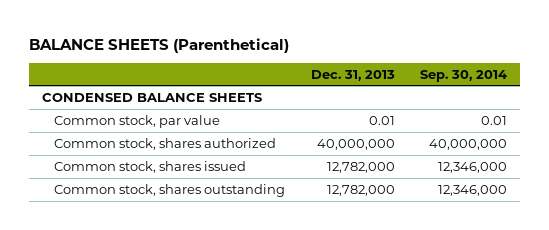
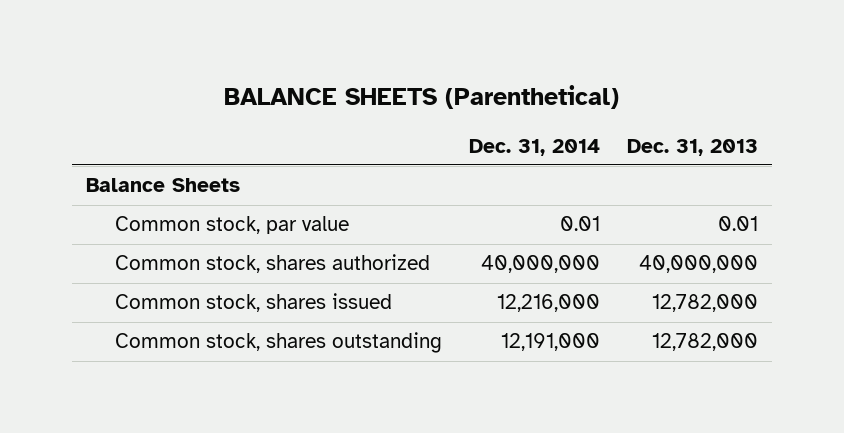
[420,69,508,82] Sep. 30, 2014 -> none
none -> [469,138,601,156] Dec. 31, 2014
[42,93,263,103] CONDENSED BALANCE SHEETS -> [85,178,240,193] Balance Sheets

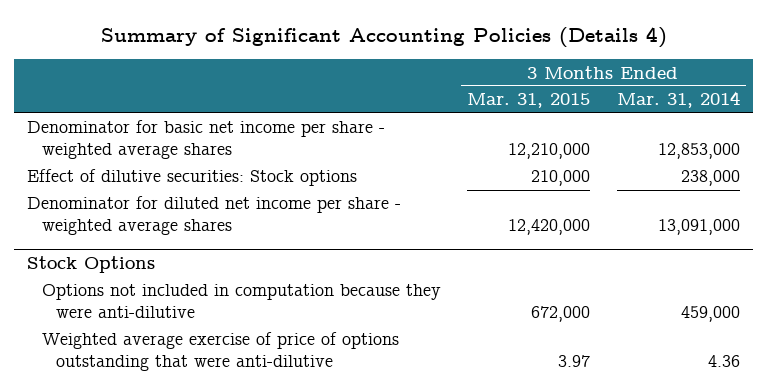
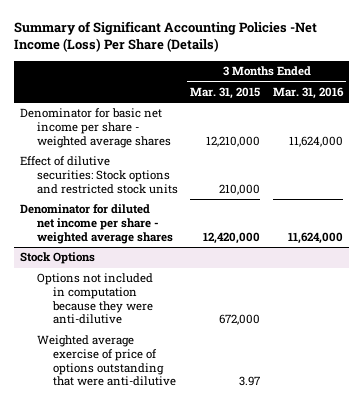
[100,26,667,48] Summary of Significant Accounting Policies (Details 4) -> [14,20,318,53] Summary of Significant Accounting Policies -Net Income (Loss) Per Share (Details)
[616,91,740,109] Mar. 31, 2014 -> none
none -> [273,86,345,99] Mar. 31, 2016
[27,169,358,187] Effect of dilutive securities: Stock options -> [20,156,178,194] Effect of dilutive securities: Stock options and restricted stock units

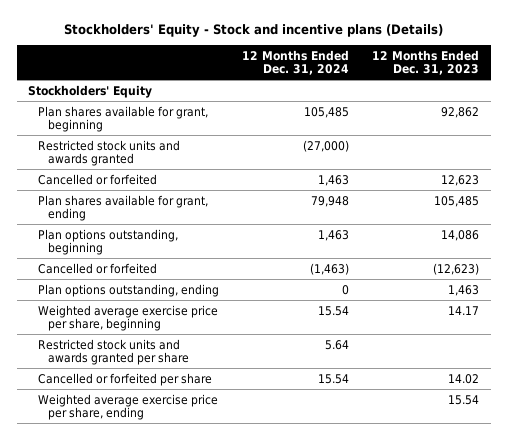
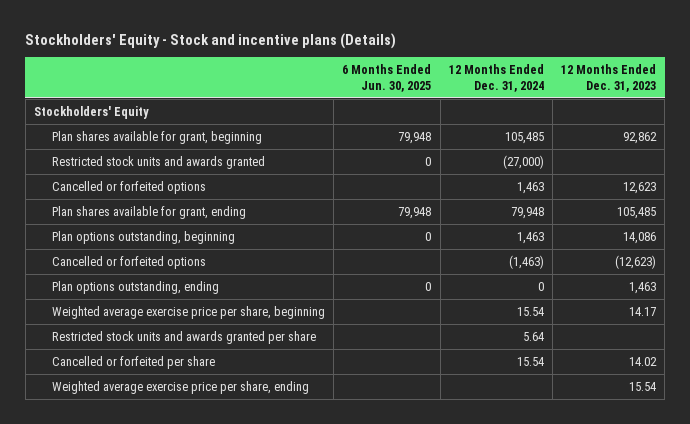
none -> [342,63,432,92] 6 Months Ended Jun. 30, 2025
[38,173,158,185] Cancelled or forfeited -> [52,180,207,194] Cancelled or forfeited options
[38,262,158,274] Cancelled or forfeited -> [52,255,207,269] Cancelled or forfeited options

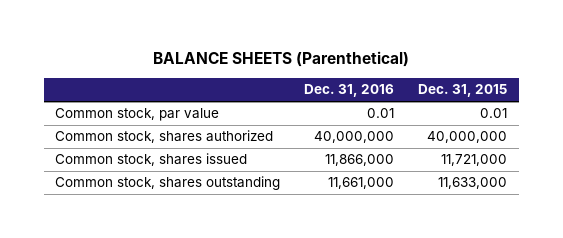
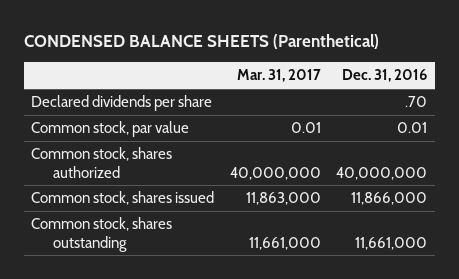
[153,51,410,68] BALANCE SHEETS (Parenthetical) -> [23,34,379,50] CONDENSED BALANCE SHEETS (Parenthetical)
[418,84,508,98] Dec. 31, 2015 -> none
none -> [236,69,321,83] Mar. 31, 2017
none -> [31,95,213,112] Declared dividends per share

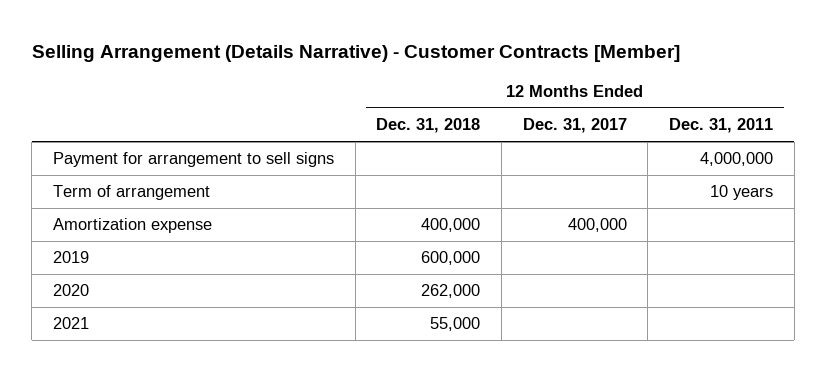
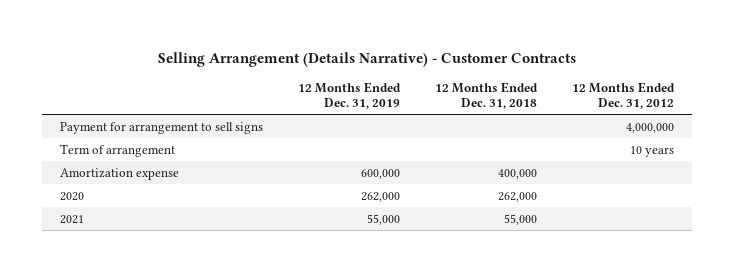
[31,44,680,62] Selling Arrangement (Details Narrative) - Customer Contracts [Member] -> [158,51,577,67] Selling Arrangement (Details Narrative) - Customer Contracts
[522,118,627,134] Dec. 31, 2017 -> none
[668,118,773,134] Dec. 31, 2011 -> none
none -> [298,81,402,109] 12 Months Ended Dec. 31, 2019
none -> [572,81,676,109] 12 Months Ended Dec. 31, 2012
[53,251,90,264] 2019 -> none

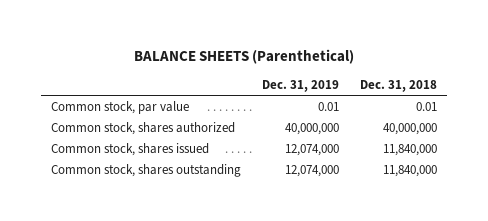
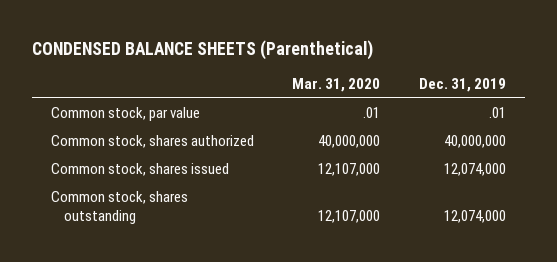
[134,49,355,65] BALANCE SHEETS (Parenthetical) -> [31,39,373,60] CONDENSED BALANCE SHEETS (Parenthetical)
[359,79,437,92] Dec. 31, 2018 -> none
none -> [292,78,381,93] Mar. 31, 2020
[318,101,340,111] 0.01 -> [489,107,507,119] .01

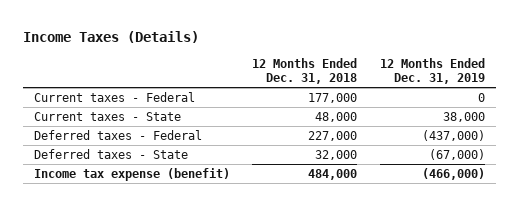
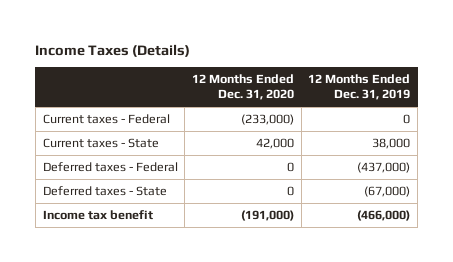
[252,57,358,84] 12 Months Ended Dec. 31, 2018 -> none
none -> [191,74,294,101] 12 Months Ended Dec. 31, 2020
[34,168,231,182] Income tax expense (benefit) -> [42,210,153,221] Income tax benefit

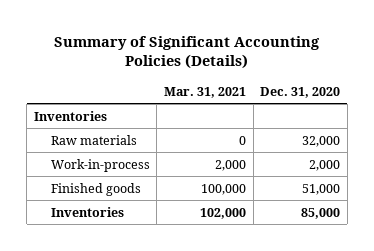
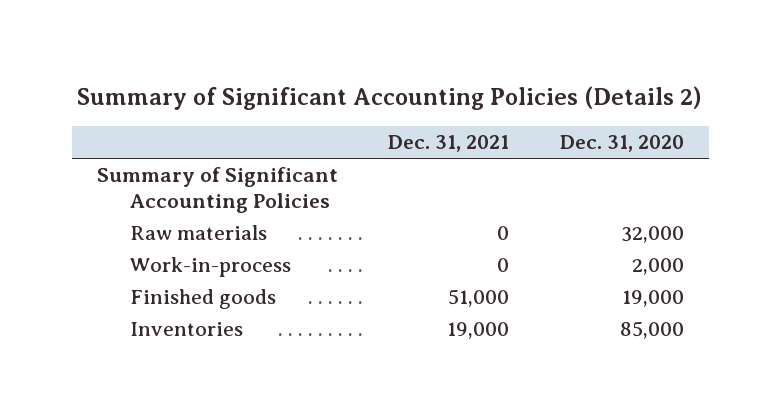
[54,35,321,70] Summary of Significant Accounting Policies (Details) -> [77,85,703,110] Summary of Significant Accounting Policies (Details 2)
[164,86,247,98] Mar. 31, 2021 -> none
none -> [388,135,510,153] Dec. 31, 2021
[33,110,107,121] Inventories -> none
none -> [97,167,339,214] Summary of Significant Accounting Policies
[302,183,341,195] 51,000 -> [621,290,684,308] 19,000

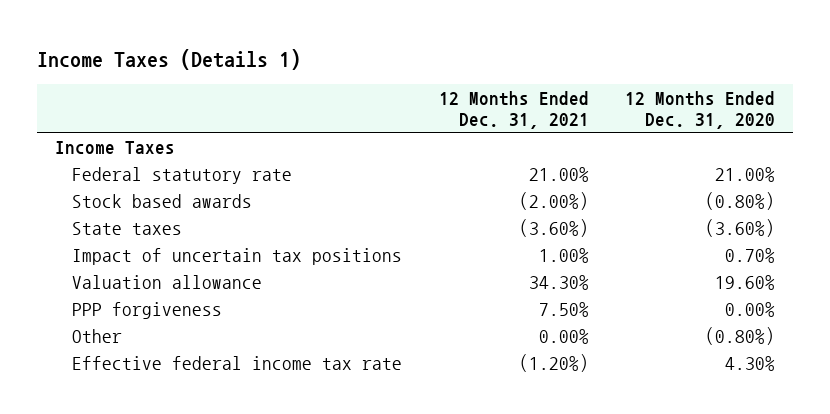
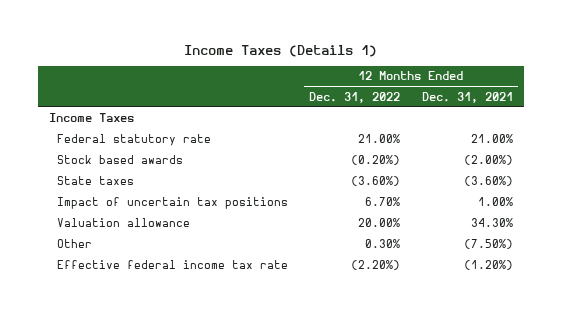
[625,90,776,130] 12 Months Ended Dec. 31, 2020 -> none
none -> [309,91,401,103] Dec. 31, 2022
[72,302,223,320] PPP forgiveness -> none
[538,329,589,345] 0.00% -> [463,239,513,250] (7.50%)

